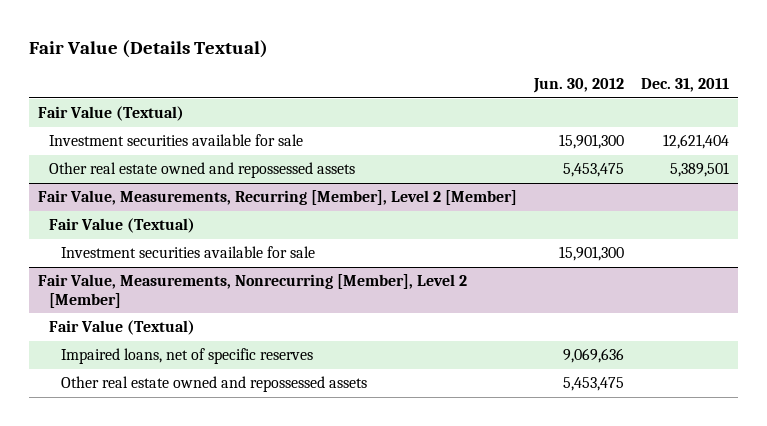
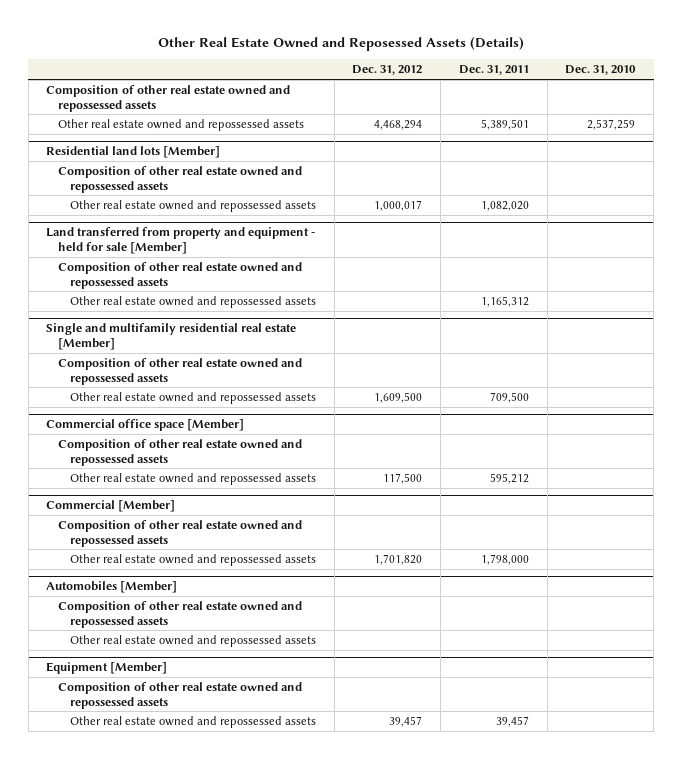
[29,39,269,58] Fair Value (Details Textual) -> [157,37,524,52] Other Real Estate Owned and Reposessed Assets (Details)
[533,78,625,94] Jun. 30, 2012 -> none
none -> [352,65,423,76] Dec. 31, 2012
none -> [565,65,637,76] Dec. 31, 2010
[37,106,184,122] Fair Value (Textual) -> none
[49,134,304,147] Investment securities available for sale -> none
none -> [46,84,291,112] Composition of other real estate owned and repossessed assets
[37,190,517,206] Fair Value, Measurements, Recurring [Member], Level 2 [Member] -> none
[49,218,196,234] Fair Value (Textual) -> none
[61,246,316,259] Investment securities available for sale -> none
[37,274,467,308] Fair Value, Measurements, Nonrecurring [Member], Level 2 [Member] -> none
[49,320,196,336] Fair Value (Textual) -> none
[61,348,314,365] Impaired loans, net of specific reserves -> none
[61,376,368,393] Other real estate owned and repossessed assets -> none
none -> [46,146,221,159] Residential land lots [Member]
none -> [58,165,303,193] Composition of other real estate owned and repossessed assets
none -> [69,199,316,212] Other real estate owned and repossessed assets
none -> [46,227,316,255] Land transferred from property and equipment - held for sale [Member]
none -> [58,261,303,289] Composition of other real estate owned and repossessed assets
none -> [69,295,316,308] Other real estate owned and repossessed assets
none -> [46,323,297,351] Single and multifamily residential real estate [Member]
none -> [58,357,303,385] Composition of other real estate owned and repossessed assets
none -> [69,391,316,404] Other real estate owned and repossessed assets
none -> [46,419,245,432] Commercial office space [Member]
none -> [58,438,303,466] Composition of other real estate owned and repossessed assets
none -> [69,472,316,485] Other real estate owned and repossessed assets
none -> [46,500,176,513] Commercial [Member]
none -> [58,519,303,547] Composition of other real estate owned and repossessed assets
none -> [69,553,316,566] Other real estate owned and repossessed assets
none -> [46,581,178,594] Automobiles [Member]
none -> [58,600,303,628] Composition of other real estate owned and repossessed assets
none -> [69,634,316,647] Other real estate owned and repossessed assets
none -> [46,662,168,675] Equipment [Member]
none -> [58,681,303,709] Composition of other real estate owned and repossessed assets
none -> [69,715,316,728] Other real estate owned and repossessed assets

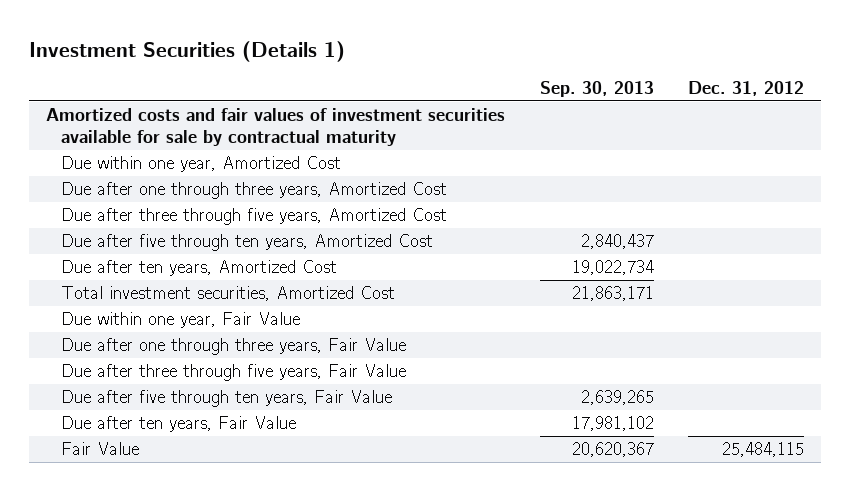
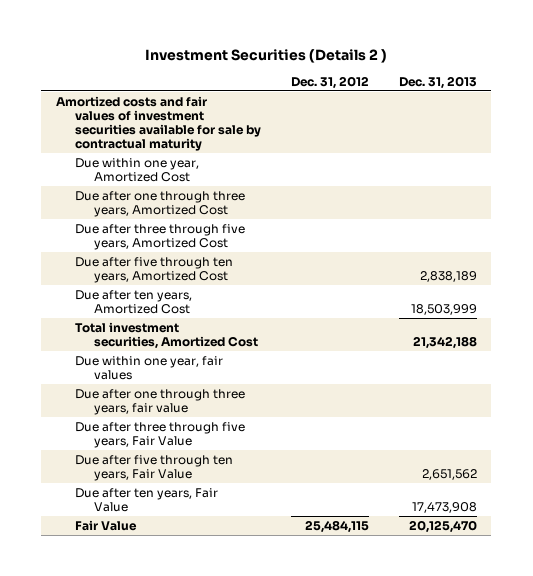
[29,40,346,62] Investment Securities (Details 1) -> [145,48,388,63] Investment Securities (Details 2 )
[539,80,654,97] Sep. 30, 2013 -> none
none -> [398,75,477,89] Dec. 31, 2013
[61,312,301,329] Due within one year, Fair Value -> [74,355,223,380] Due within one year, fair values
[61,338,407,356] Due after one through three years, Fair Value -> [74,388,245,415] Due after one through three years, fair value

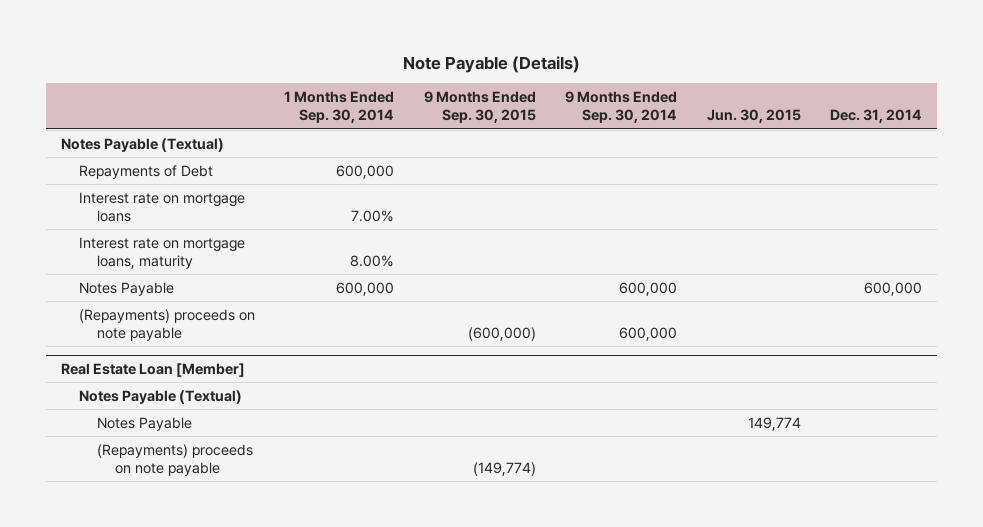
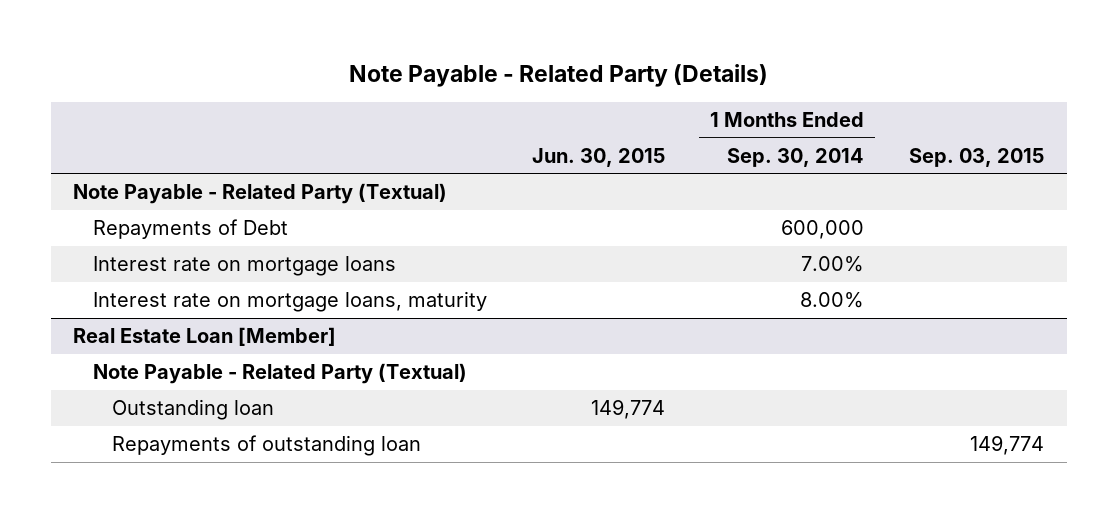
[402,55,580,73] Note Payable (Details) -> [348,64,768,88] Note Payable - Related Party (Details)
[423,91,536,124] 9 Months Ended Sep. 30, 2015 -> none
[565,91,678,124] 9 Months Ended Sep. 30, 2014 -> none
[830,109,923,124] Dec. 31, 2014 -> none
none -> [909,147,1045,167] Sep. 03, 2015
[60,137,224,152] Notes Payable (Textual) -> none
none -> [73,183,448,205] Note Payable - Related Party (Textual)
[79,281,175,296] Notes Payable -> none
[79,308,256,342] (Repayments) proceeds on note payable -> none
[79,389,243,404] Notes Payable (Textual) -> none
[97,443,254,477] (Repayments) proceeds on note payable -> none
none -> [92,363,467,385] Note Payable - Related Party (Textual)
[97,416,193,431] Notes Payable -> [112,399,275,421] Outstanding loan
none -> [112,435,422,457] Repayments of outstanding loan

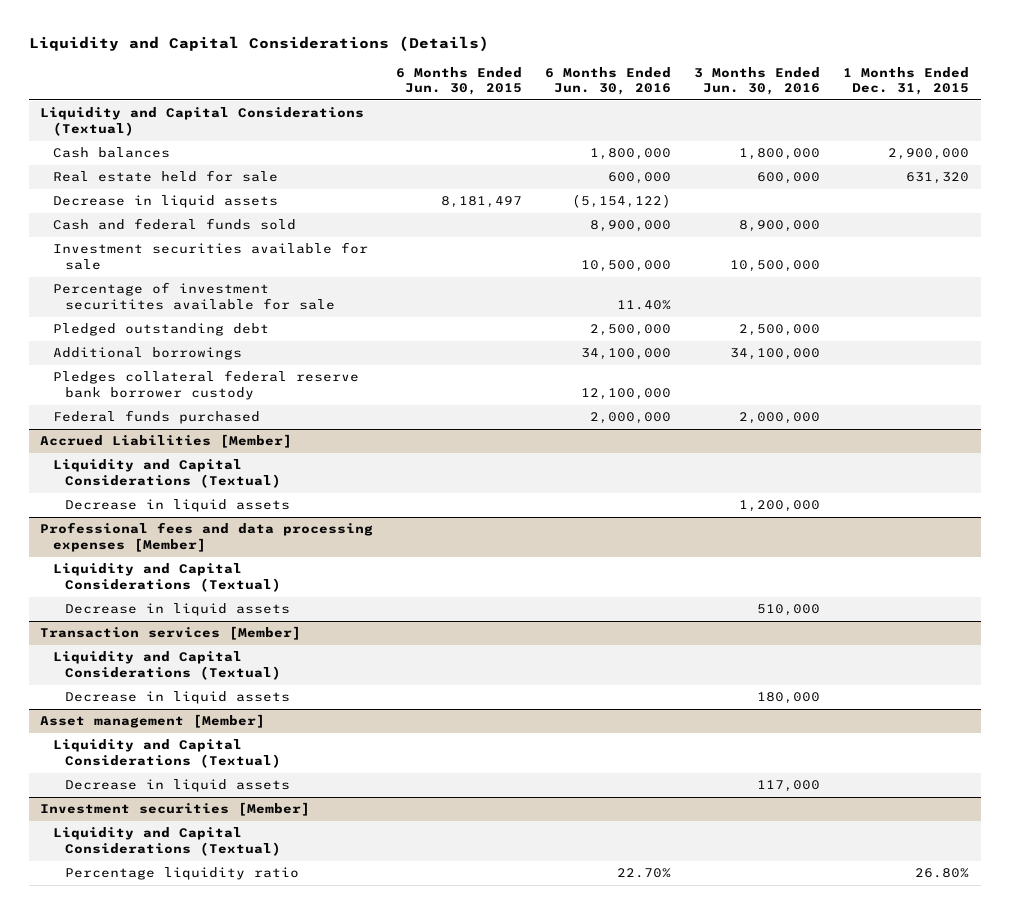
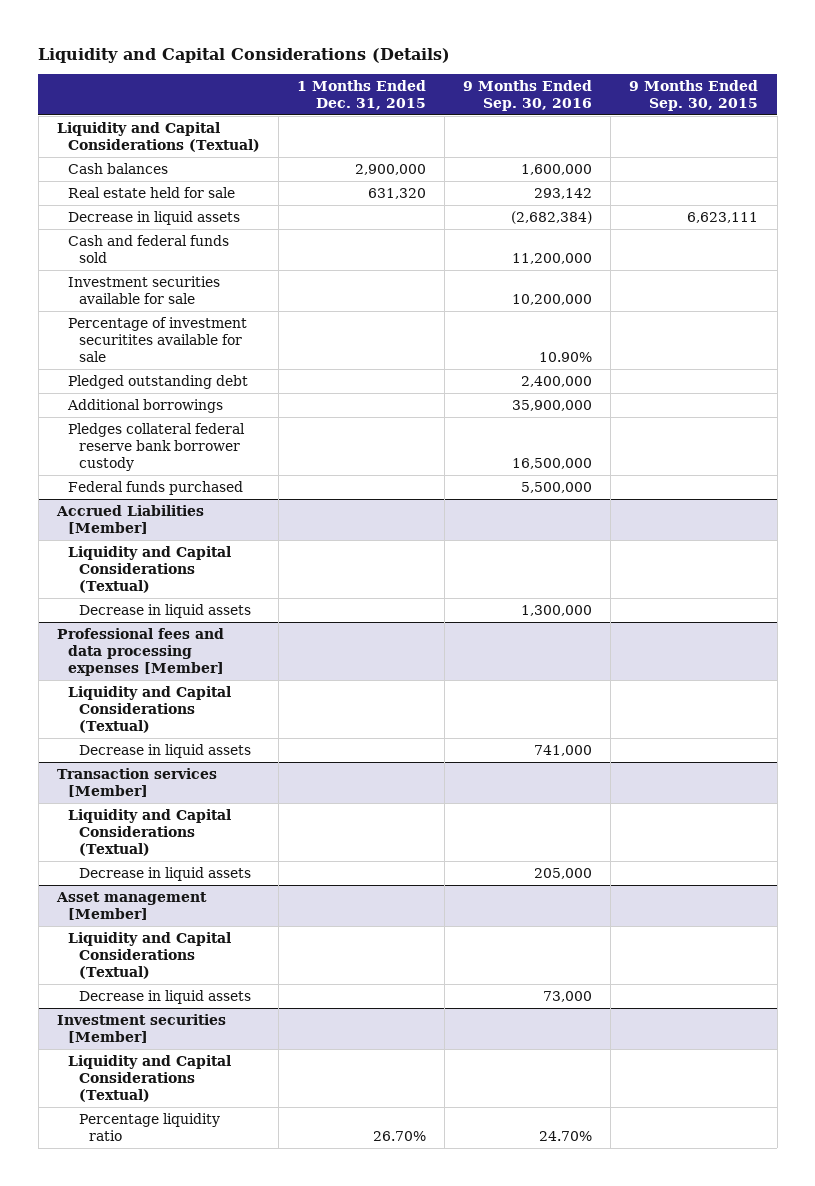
[396,66,523,96] 6 Months Ended Jun. 30, 2015 -> none
[545,66,672,96] 6 Months Ended Jun. 30, 2016 -> none
[694,66,821,96] 3 Months Ended Jun. 30, 2016 -> none
none -> [463,79,593,111] 9 Months Ended Sep. 30, 2016
none -> [629,79,759,111] 9 Months Ended Sep. 30, 2015
[915,868,970,879] 26.80% -> [372,1130,426,1141] 26.70%

